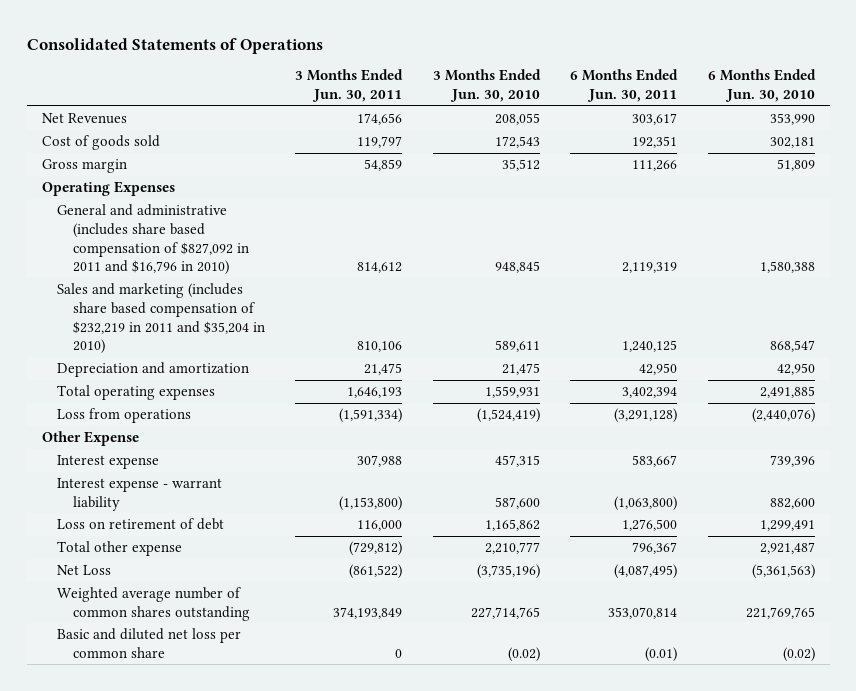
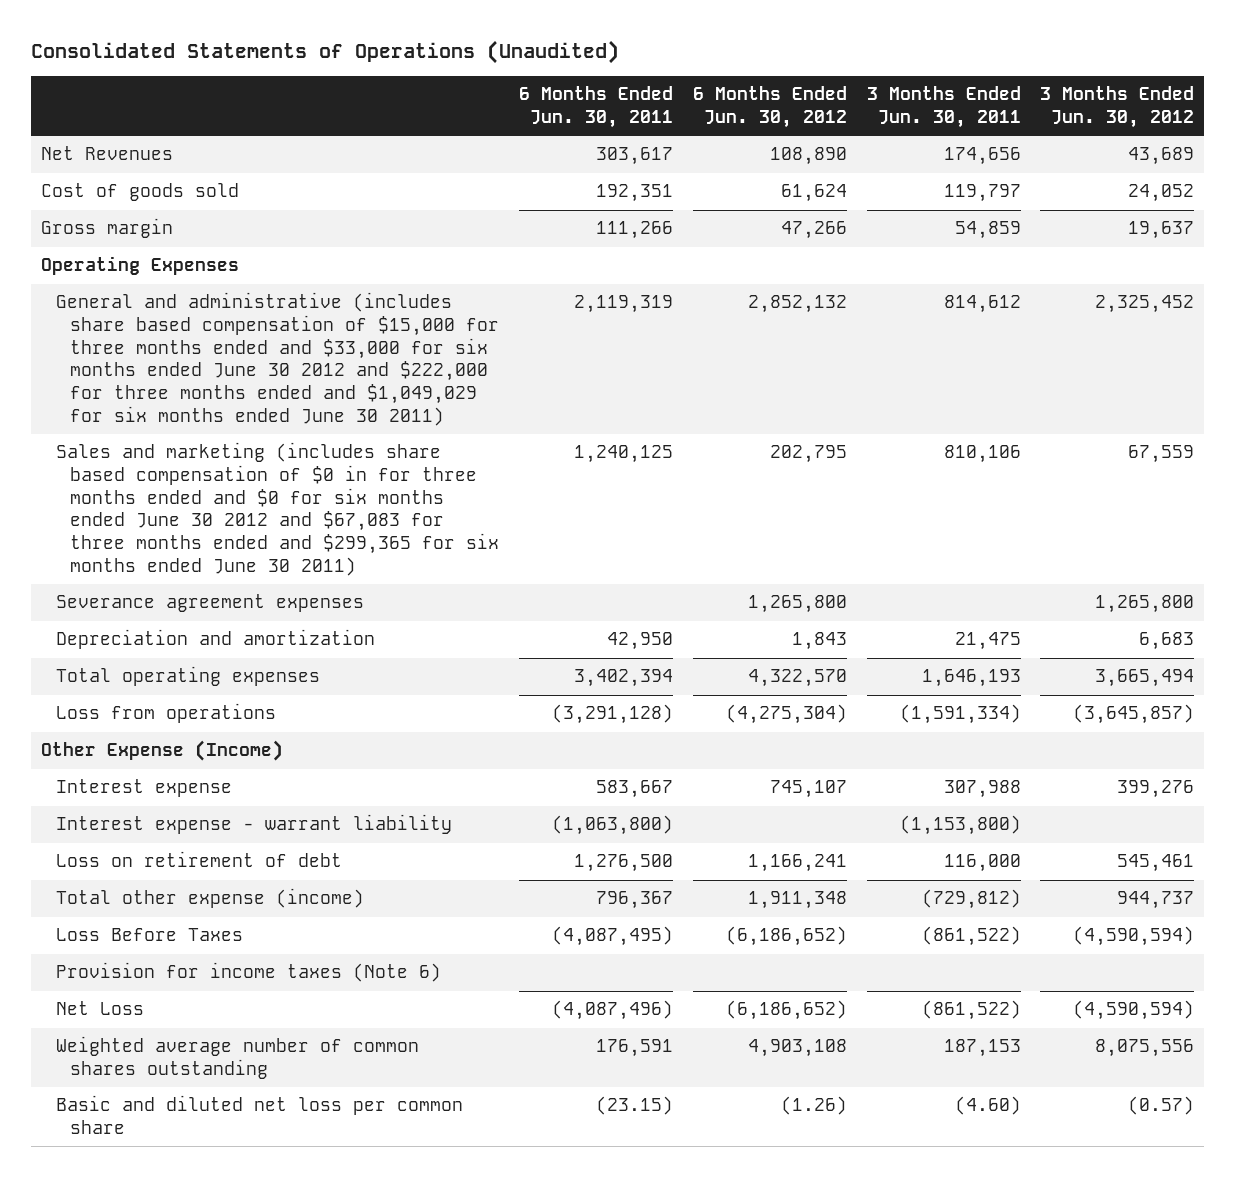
[26,37,323,54] Consolidated Statements of Operations -> [31,40,620,65] Consolidated Statements of Operations (Unaudited)
[432,69,541,103] 3 Months Ended Jun. 30, 2010 -> none
[707,69,816,103] 6 Months Ended Jun. 30, 2010 -> none
none -> [692,86,847,129] 6 Months Ended Jun. 30, 2012
none -> [1040,86,1195,129] 3 Months Ended Jun. 30, 2012
[57,204,249,276] General and administrative (includes share based compensation of $827,092 in 2011 and $16,796 in 2010) -> [55,292,500,426] General and administrative (includes share based compensation of $15,000 for three months ended and $33,000 for six months ended June 30 2012 and $222,000 for three months ended and $1,049,029 for six months ended June 30 2011)
[57,283,265,355] Sales and marketing (includes share based compensation of $232,219 in 2011 and $35,204 in 2010) -> [55,442,500,576] Sales and marketing (includes share based compensation of $0 in for three months ended and $0 for six months ended June 30 2012 and $67,083 for three months ended and $299,365 for six months ended June 30 2011)
none -> [55,594,364,613] Severance agreement expenses
[41,431,139,447] Other Expense -> [41,740,284,762] Other Expense (Income)
[57,541,183,557] Total other expense -> [55,888,364,909] Total other expense (income)
none -> [55,928,243,942] Loss Before Taxes
none -> [55,962,441,983] Provision for income taxes (Note 6)
[614,564,678,580] (4,087,495) -> [551,1000,673,1021] (4,087,496)
[333,606,403,619] 374,193,849 -> [943,1039,1021,1058] 187,153
[608,606,678,619] 353,070,814 -> [595,1039,673,1058] 176,591
[395,648,403,658] 0 -> [954,1096,1021,1116] (4.60)
[645,646,678,662] (0.01) -> [595,1096,673,1116] (23.15)

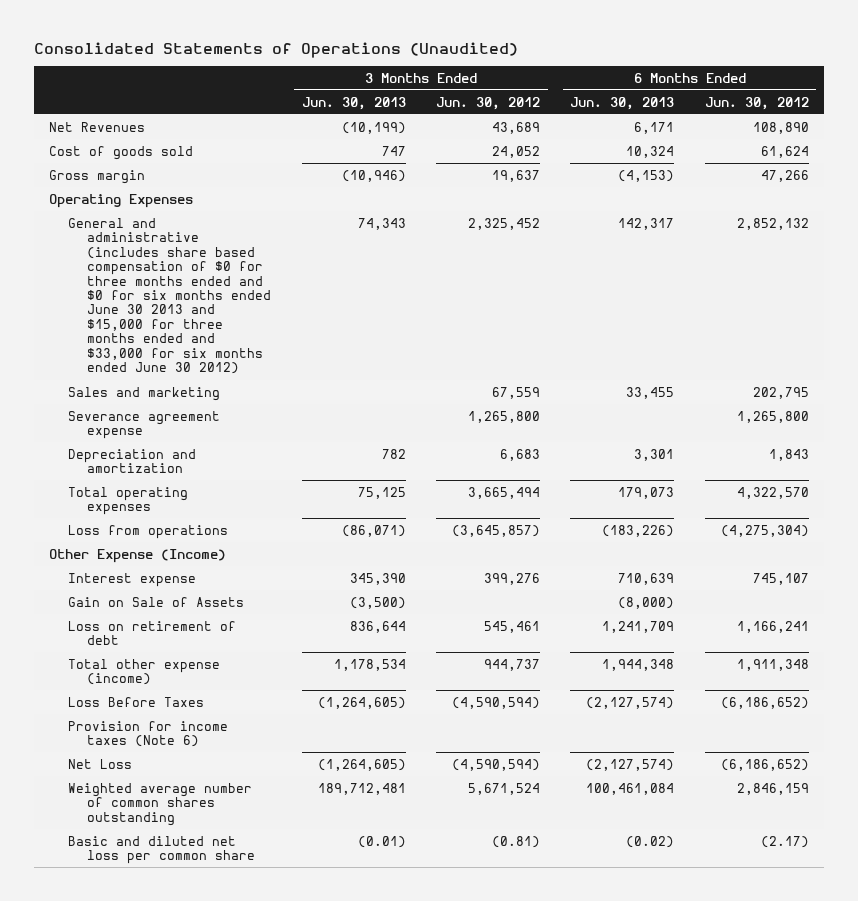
[518,86,673,129] 6 Months Ended Jun. 30, 2011 -> none
[866,86,1021,129] 3 Months Ended Jun. 30, 2011 -> none
none -> [301,96,406,110] Jun. 30, 2013
none -> [570,96,675,110] Jun. 30, 2013
[55,292,500,426] General and administrative (includes share based compensation of $15,000 for three months ended and $33,000 for six months ended June 30 2012 and $222,000 for three months ended and $1,049,029 for six months ended June 30 2011) -> [68,217,272,375] General and administrative (includes share based compensation of $0 for three months ended and $0 for six months ended June 30 2013 and $15,000 for three months ended and $33,000 for six months ended June 30 2012)
[55,442,500,576] Sales and marketing (includes share based compensation of $0 in for three months ended and $0 for six months ended June 30 2012 and $67,083 for three months ended and $299,365 for six months ended June 30 2011) -> [68,386,221,401] Sales and marketing
[55,594,364,613] Severance agreement expenses -> [68,410,221,440] Severance agreement expense
[55,814,452,835] Interest expense - warrant liability -> none
none -> [68,596,245,607] Gain on Sale of Assets
[747,1039,847,1058] 4,903,108 -> [736,782,809,795] 2,846,159
[1095,1039,1195,1058] 8,075,556 -> [468,782,541,795] 5,671,524
[780,1096,847,1116] (1.26) -> [760,835,809,848] (2.17)
[1128,1096,1195,1116] (0.57) -> [492,835,541,848] (0.81)

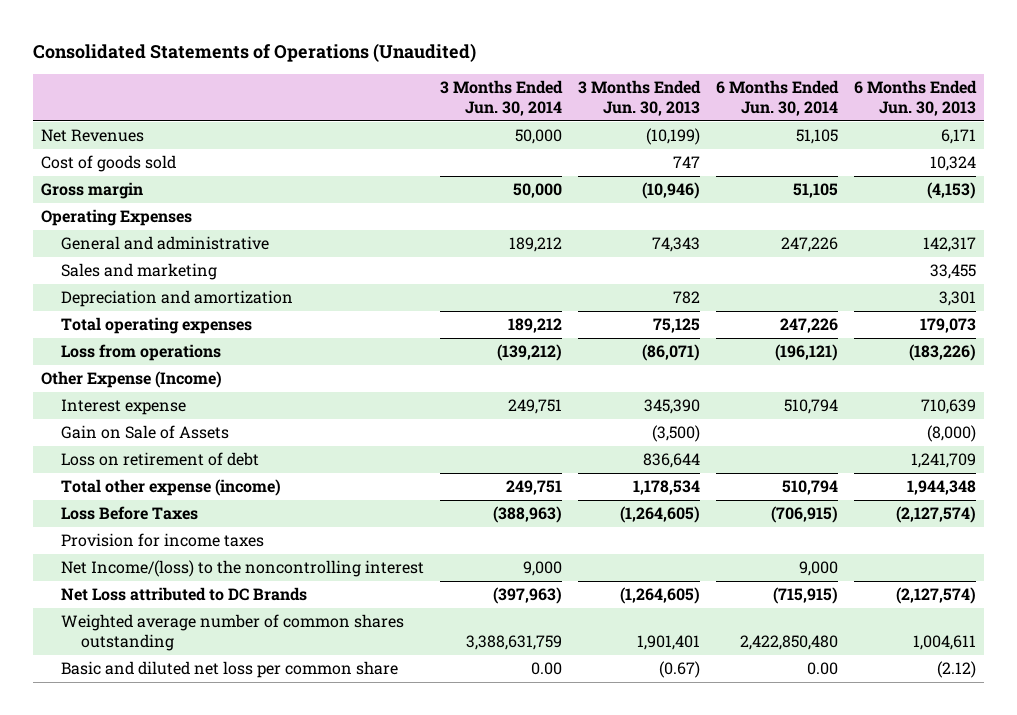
[436,96,541,110] Jun. 30, 2012 -> none
[704,96,809,110] Jun. 30, 2012 -> none
none -> [440,79,564,116] 3 Months Ended Jun. 30, 2014
none -> [715,79,839,116] 6 Months Ended Jun. 30, 2014
[68,217,272,375] General and administrative (includes share based compensation of $0 for three months ended and $0 for six months ended June 30 2013 and $15,000 for three months ended and $33,000 for six months ended June 30 2012) -> [61,236,270,251] General and administrative
[68,410,221,440] Severance agreement expense -> none
[68,720,229,748] Provision for income taxes (Note 6) -> [61,533,265,548] Provision for income taxes
none -> [61,560,425,578] Net Income/(loss) to the noncontrolling interest
[68,758,133,769] Net Loss -> [61,587,308,602] Net Loss attributed to DC Brands
[317,782,406,795] 189,712,481 -> [636,635,700,651] 1,901,401
[586,782,675,795] 100,461,084 -> [912,635,976,651] 1,004,611
[357,835,406,848] (0.01) -> [658,661,700,679] (0.67)
[626,835,675,848] (0.02) -> [936,661,976,679] (2.12)

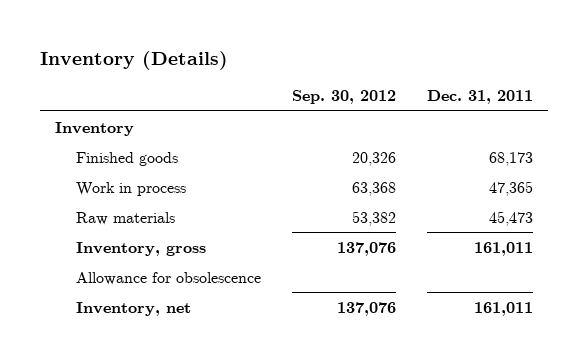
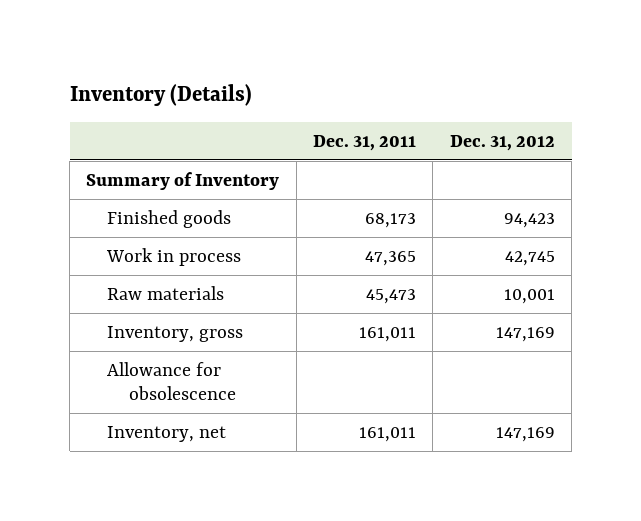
[292,90,397,105] Sep. 30, 2012 -> none
none -> [449,134,555,151] Dec. 31, 2012
[55,121,135,136] Inventory -> [86,171,280,190] Summary of Inventory

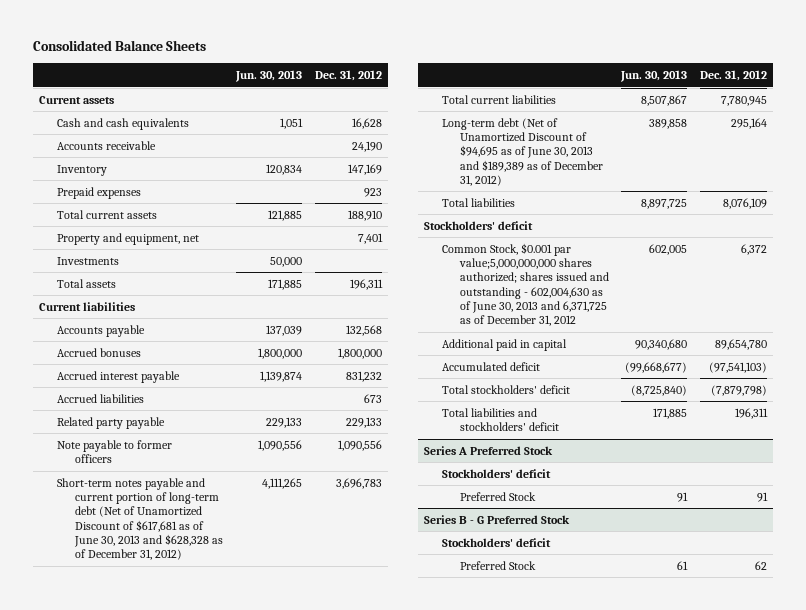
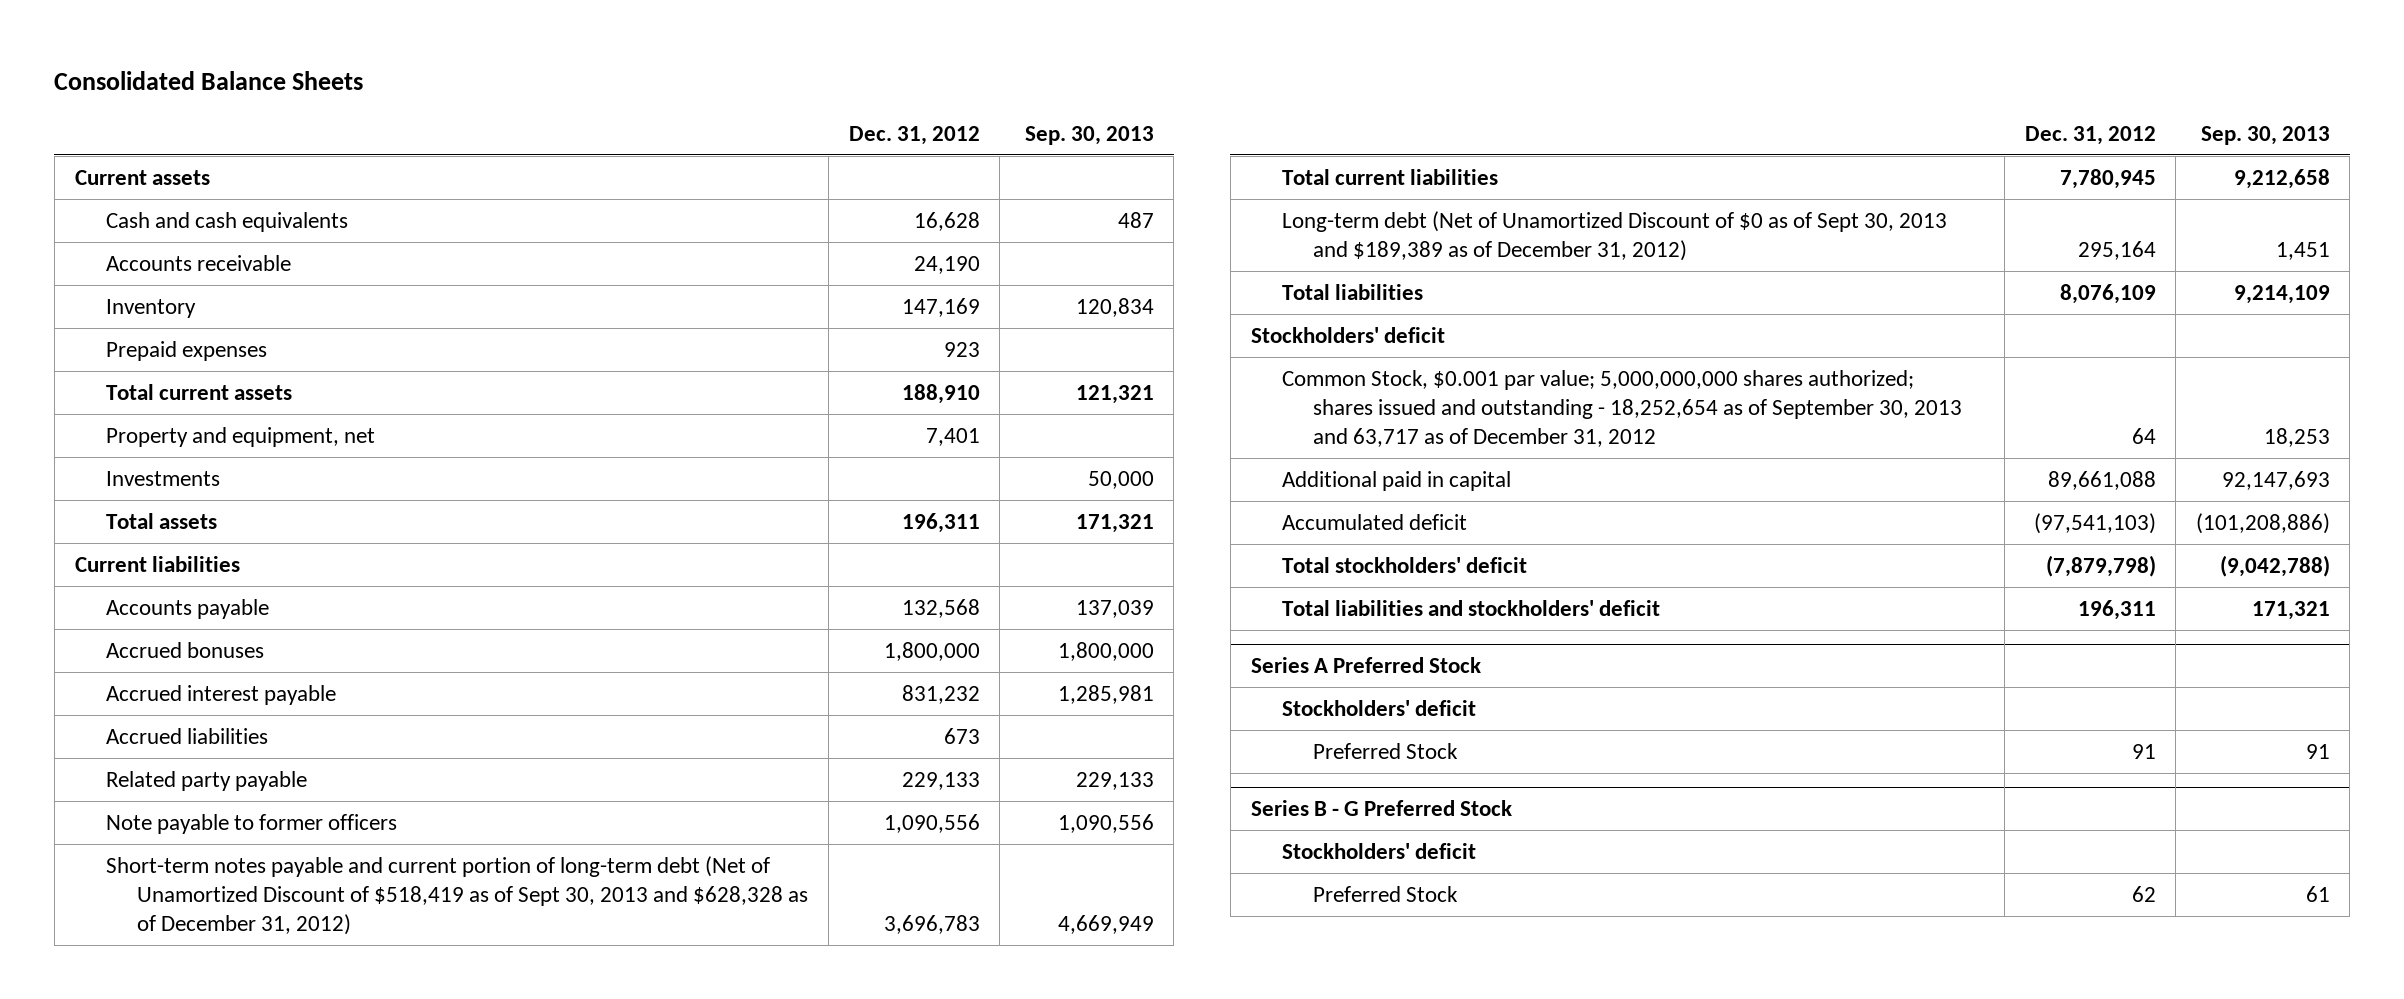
[235,70,303,83] Jun. 30, 2013 -> none
none -> [1024,125,1154,145] Sep. 30, 2013
[56,477,223,561] Short-term notes payable and current portion of long-term debt (Net of Unamortized Discount of $617,681 as of June 30, 2013 and $628,328 as of December 31, 2012) -> [106,855,809,936] Short-term notes payable and current portion of long-term debt (Net of Unamortized Discount of $518,419 as of Sept 30, 2013 and $628,328 as of December 31, 2012)
[442,117,603,186] Long-term debt (Net of Unamortized Discount of $94,695 as of June 30, 2013 and $189,389 as of December 31, 2012) -> [1281,210,1947,261] Long-term debt (Net of Unamortized Discount of $0 as of Sept 30, 2013 and $189,389 as of December 31, 2012)
[442,242,609,327] Common Stock, $0.001 par value;5,000,000,000 shares authorized; shares issued and outstanding - 602,004,630 as of June 30, 2013 and 6,371,725 as of December 31, 2012 -> [1281,369,1963,448] Common Stock, $0.001 par value; 5,000,000,000 shares authorized; shares issued and outstanding - 18,252,654 as of September 30, 2013 and 63,717 as of December 31, 2012
[740,243,767,255] 6,372 -> [2131,428,2156,445] 64
[714,338,767,350] 89,654,780 -> [2047,470,2156,490] 89,661,088

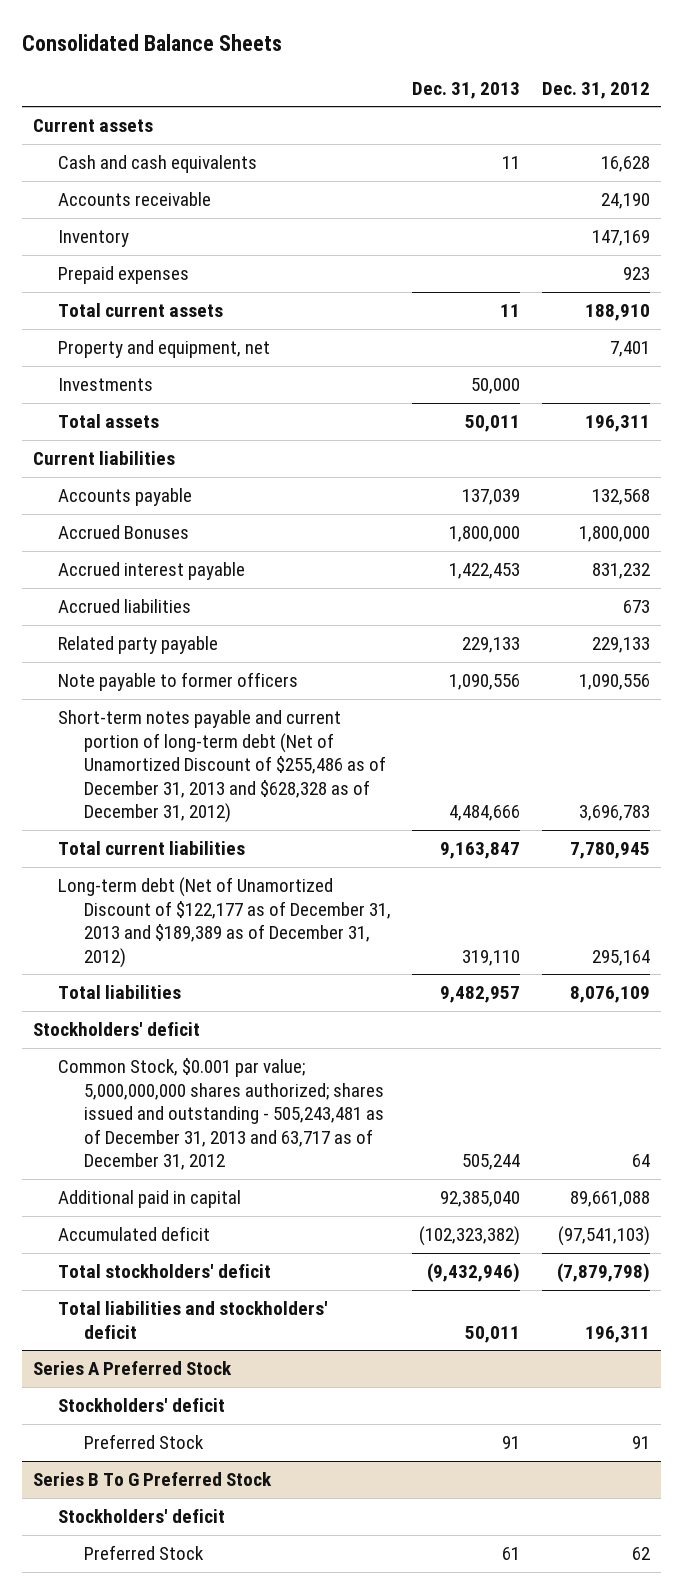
[1024,125,1154,145] Sep. 30, 2013 -> none
none -> [412,81,521,99] Dec. 31, 2013
[106,641,265,658] Accrued bonuses -> [58,525,190,540] Accrued Bonuses
[106,855,809,936] Short-term notes payable and current portion of long-term debt (Net of Unamortized Discount of $518,419 as of Sept 30, 2013 and $628,328 as of December 31, 2012) -> [58,710,386,824] Short-term notes payable and current portion of long-term debt (Net of Unamortized Discount of $255,486 as of December 31, 2013 and $628,328 as of December 31, 2012)
[1281,210,1947,261] Long-term debt (Net of Unamortized Discount of $0 as of Sept 30, 2013 and $189,389 as of December 31, 2012) -> [58,877,391,968] Long-term debt (Net of Unamortized Discount of $122,177 as of December 31, 2013 and $189,389 as of December 31, 2012)
[1281,369,1963,448] Common Stock, $0.001 par value; 5,000,000,000 shares authorized; shares issued and outstanding - 18,252,654 as of September 30, 2013 and 63,717 as of December 31, 2012 -> [58,1058,384,1171] Common Stock, $0.001 par value; 5,000,000,000 shares authorized; shares issued and outstanding - 505,243,481 as of December 31, 2013 and 63,717 as of December 31, 2012
[1250,800,1512,817] Series B - G Preferred Stock -> [32,1472,272,1487] Series B To G Preferred Stock

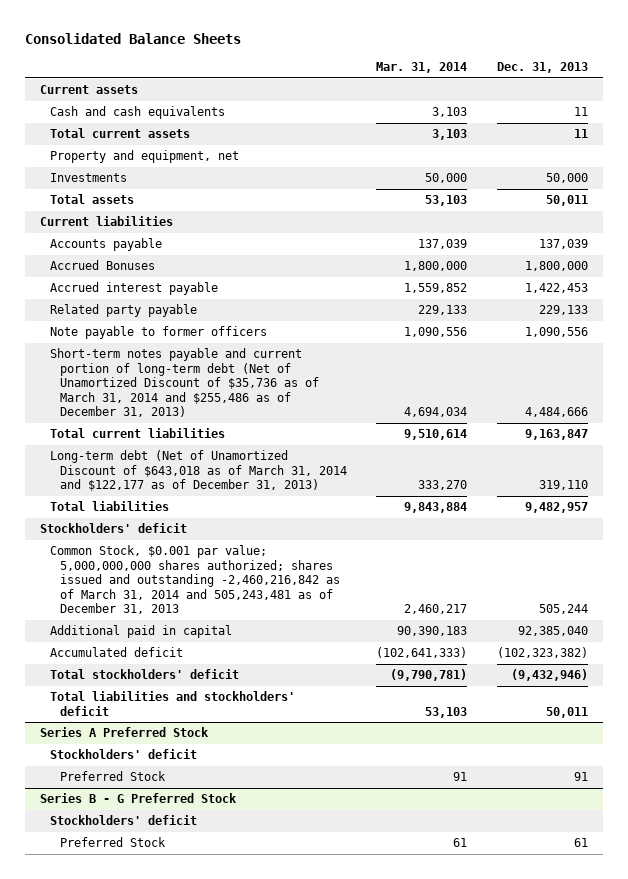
[542,81,651,99] Dec. 31, 2012 -> none
none -> [376,62,468,74] Mar. 31, 2014
[58,192,212,207] Accounts receivable -> none
[58,230,130,248] Inventory -> none
[58,266,190,285] Prepaid expenses -> none
[58,599,192,614] Accrued liabilities -> none
[58,710,386,824] Short-term notes payable and current portion of long-term debt (Net of Unamortized Discount of $255,486 as of December 31, 2013 and $628,328 as of December 31, 2012) -> [49,348,319,418] Short-term notes payable and current portion of long-term debt (Net of Unamortized Discount of $35,736 as of March 31, 2014 and $255,486 as of December 31, 2013)
[58,877,391,968] Long-term debt (Net of Unamortized Discount of $122,177 as of December 31, 2013 and $189,389 as of December 31, 2012) -> [49,450,347,492] Long-term debt (Net of Unamortized Discount of $643,018 as of March 31, 2014 and $122,177 as of December 31, 2013)
[58,1058,384,1171] Common Stock, $0.001 par value; 5,000,000,000 shares authorized; shares issued and outstanding - 505,243,481 as of December 31, 2013 and 63,717 as of December 31, 2012 -> [49,545,340,615] Common Stock, $0.001 par value; 5,000,000,000 shares authorized; shares issued and outstanding -2,460,216,842 as of March 31, 2014 and 505,243,481 as of December 31, 2013
[32,1472,272,1487] Series B To G Preferred Stock -> [40,793,238,804] Series B - G Preferred Stock

